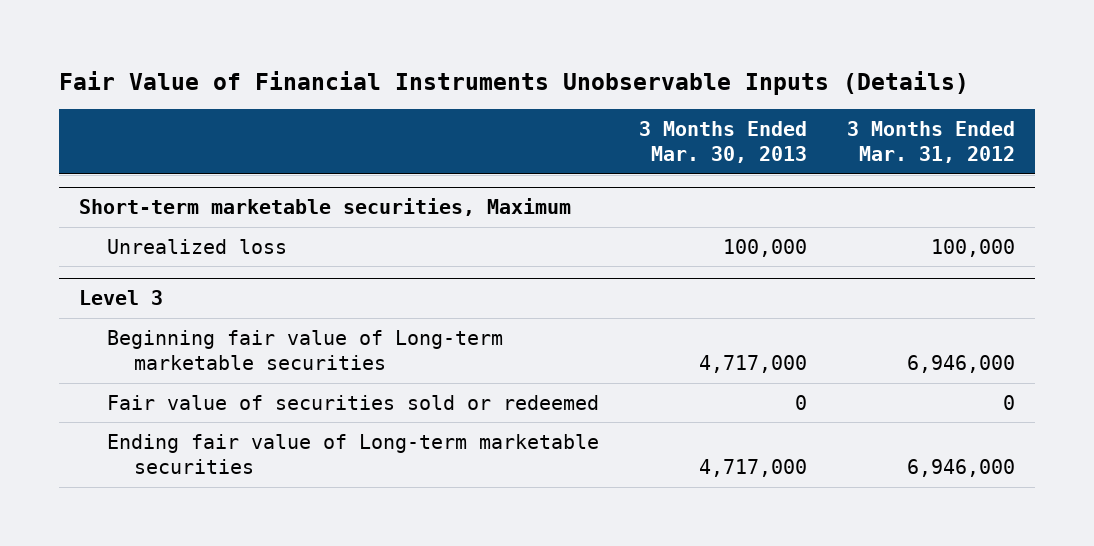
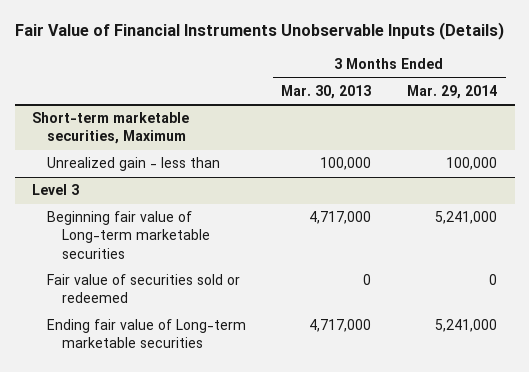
[846,121,1015,164] 3 Months Ended Mar. 31, 2012 -> none
none -> [406,84,497,99] Mar. 29, 2014
[106,238,287,254] Unrealized loss -> [47,157,221,172] Unrealized gain - less than

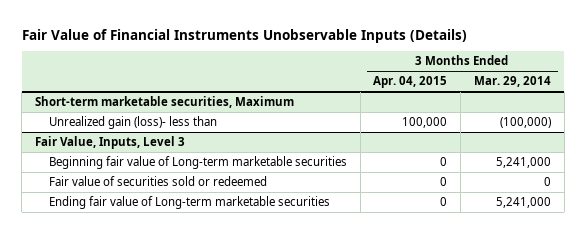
[281,84,372,99] Mar. 30, 2013 -> none
none -> [373,76,448,89] Apr. 04, 2015
[32,184,80,196] Level 3 -> none
[47,157,221,172] Unrealized gain - less than -> [48,116,217,130] Unrealized gain (loss)- less than
[445,157,497,171] 100,000 -> [500,117,552,129] (100,000)
none -> [35,136,186,150] Fair Value, Inputs, Level 3

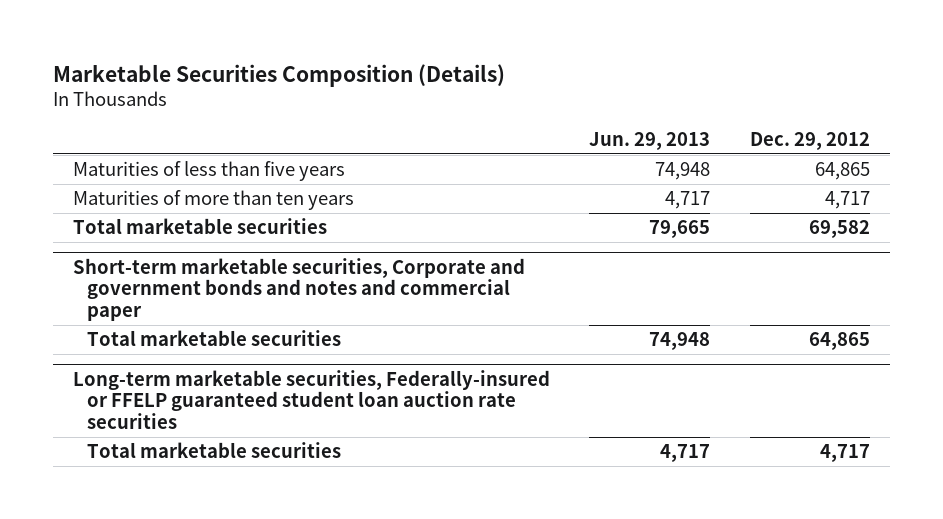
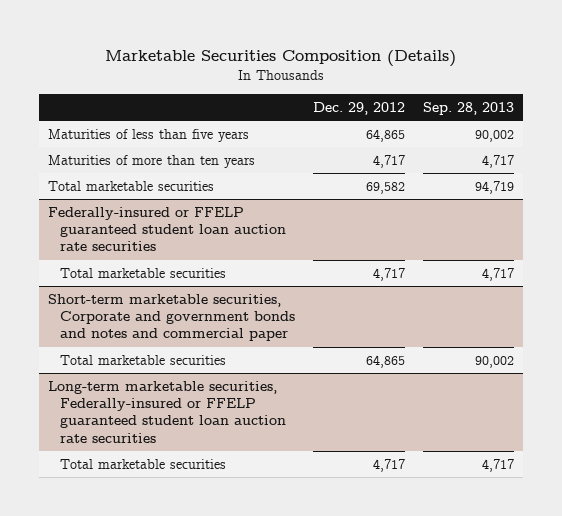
[589,132,711,151] Jun. 29, 2013 -> none
none -> [422,101,514,115] Sep. 28, 2013
none -> [48,206,286,252] Federally-insured or FFELP guaranteed student loan auction rate securities
none -> [59,267,226,278] Total marketable securities

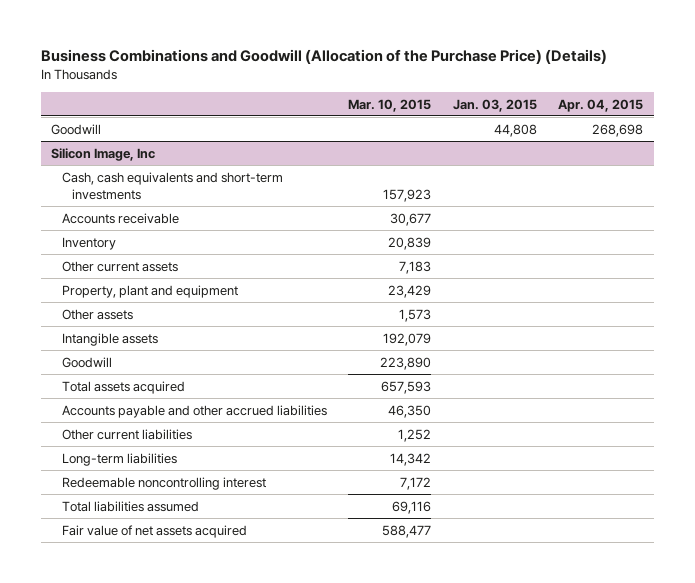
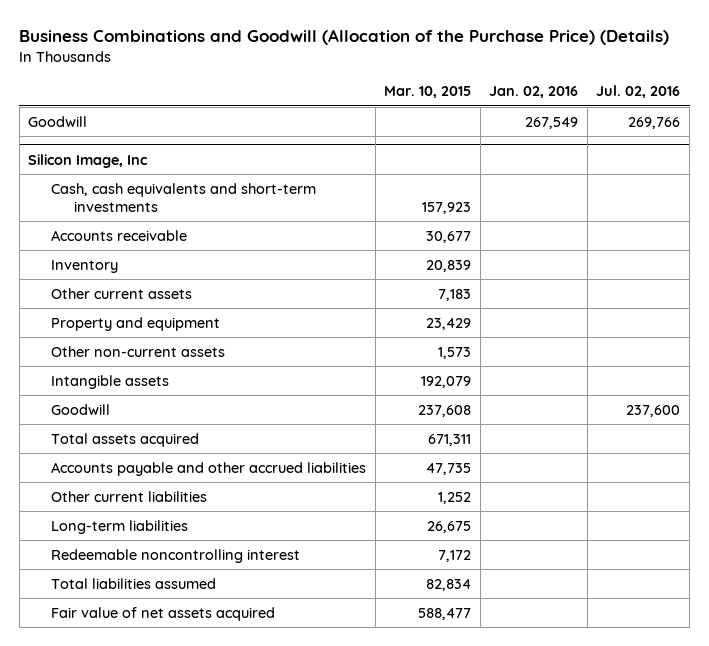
[452,98,537,112] Jan. 03, 2015 -> none
[558,98,644,112] Apr. 04, 2015 -> none
none -> [489,86,579,99] Jan. 02, 2016
none -> [596,85,681,99] Jul. 02, 2016
[61,284,238,298] Property, plant and equipment -> [51,316,221,331] Property and equipment
[61,308,133,320] Other assets -> [51,345,226,357] Other non-current assets
[380,356,432,370] 223,890 -> [418,404,472,417] 237,608
[381,380,432,394] 657,593 -> [428,433,472,446] 671,311
[388,404,432,418] 46,350 -> [426,462,472,475] 47,735
[390,452,432,466] 14,342 -> [427,520,472,533] 26,675
[392,500,432,514] 69,116 -> [426,578,472,591] 82,834

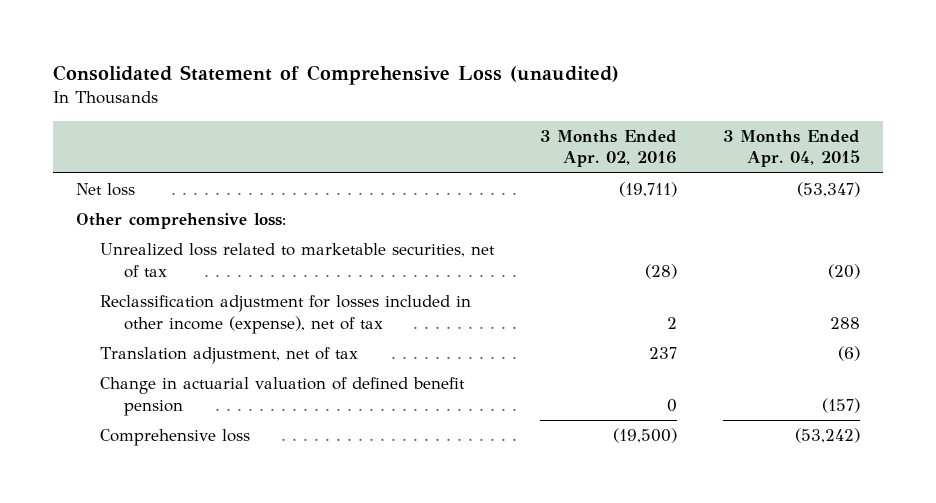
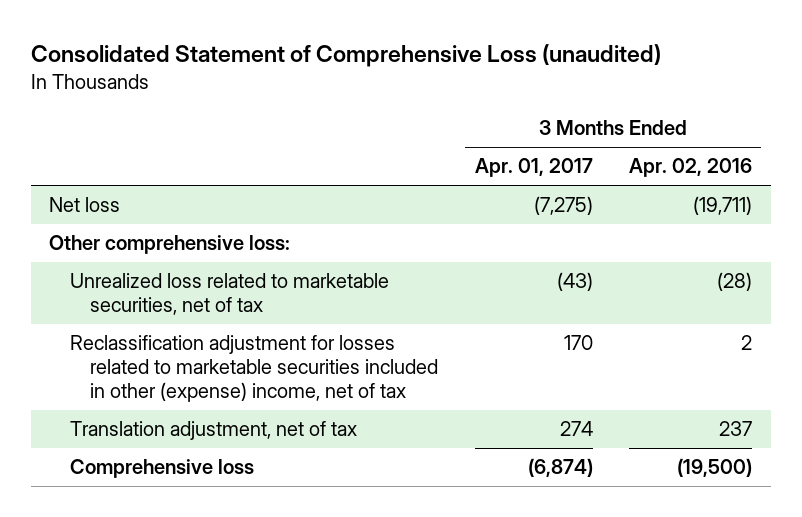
[722,129,860,168] 3 Months Ended Apr. 04, 2015 -> none
none -> [474,158,593,178] Apr. 01, 2017
[100,295,472,334] Reclassification adjustment for losses included in other income (expense), net of tax -> [69,335,438,403] Reclassification adjustment for losses related to marketable securities included in other (expense) income, net of tax
[100,377,466,416] Change in actuarial valuation of defined benefit pension -> none

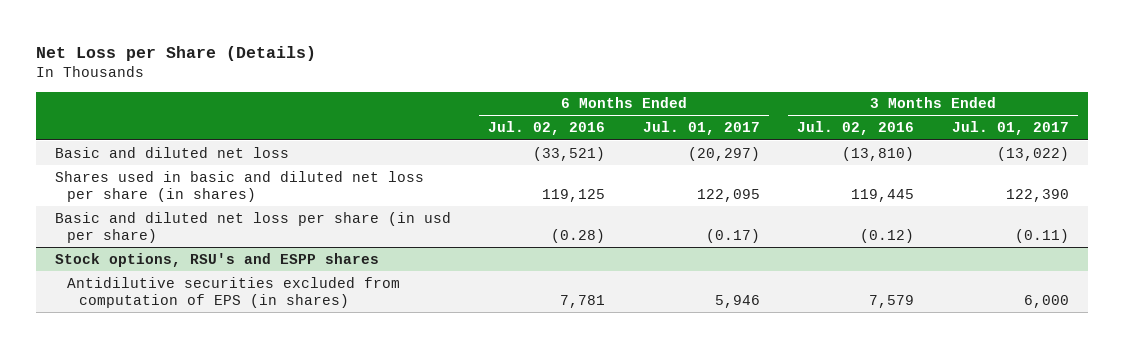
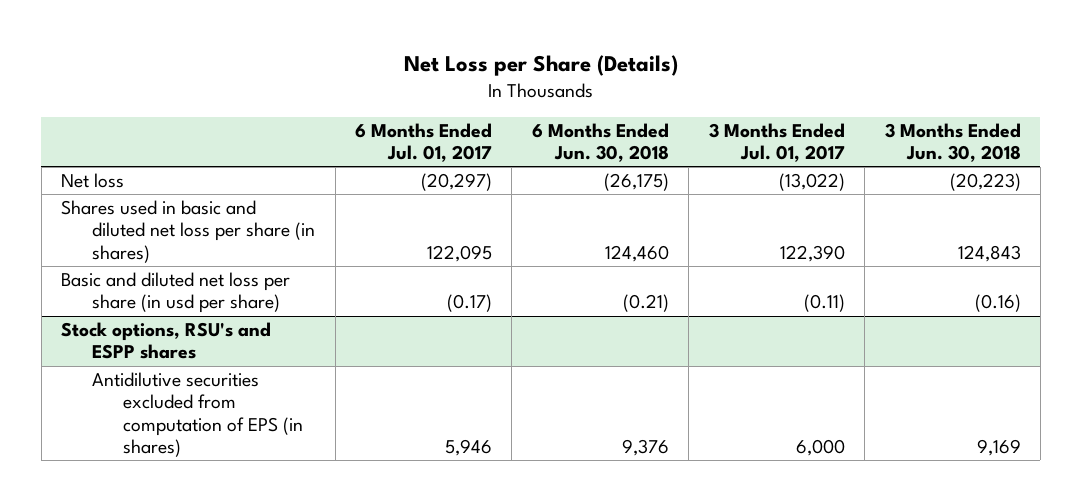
[488,121,606,136] Jul. 02, 2016 -> none
[797,121,915,136] Jul. 02, 2016 -> none
none -> [531,122,669,163] 6 Months Ended Jun. 30, 2018
none -> [884,122,1021,163] 3 Months Ended Jun. 30, 2018
[54,146,289,158] Basic and diluted net loss -> [61,172,125,188] Net loss

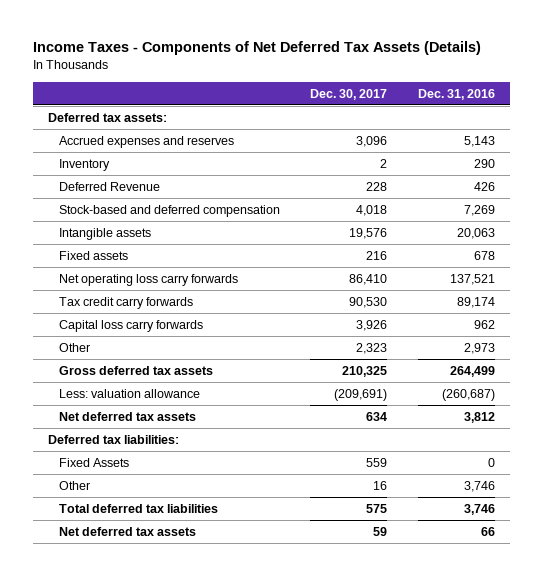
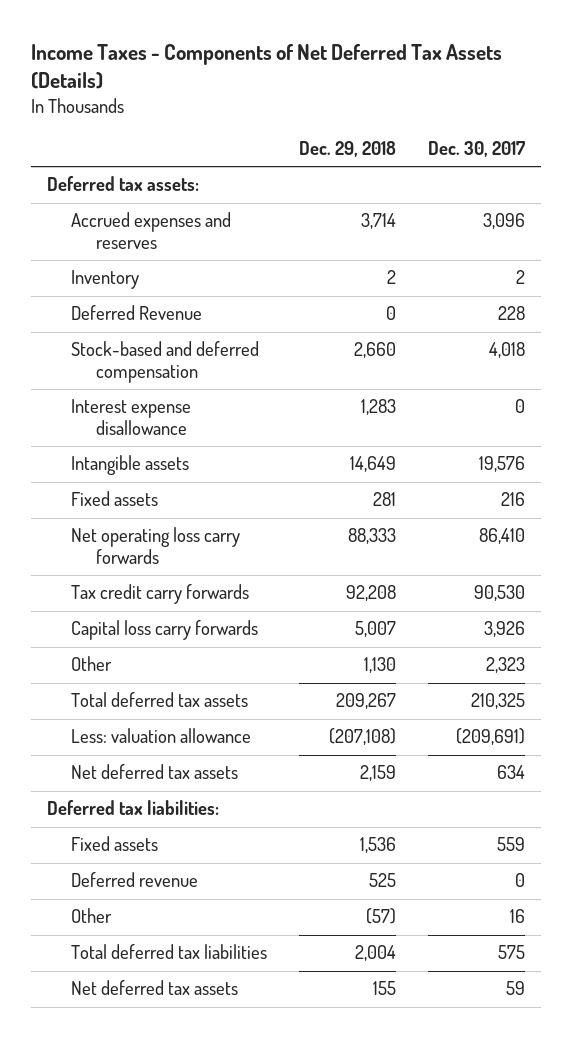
[417,88,495,100] Dec. 31, 2016 -> none
none -> [299,141,397,158] Dec. 29, 2018
none -> [71,399,192,436] Interest expense disallowance
[58,365,213,375] Gross deferred tax assets -> [71,692,249,708] Total deferred tax assets
[58,457,129,467] Fixed Assets -> [71,836,159,852] Fixed assets
none -> [71,872,199,888] Deferred revenue

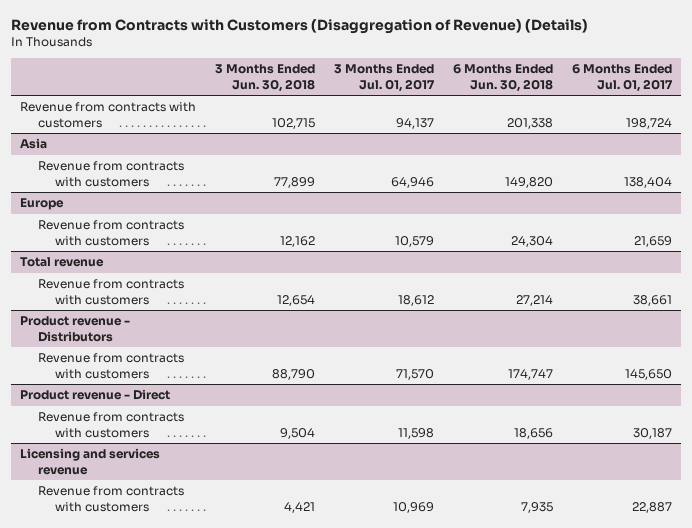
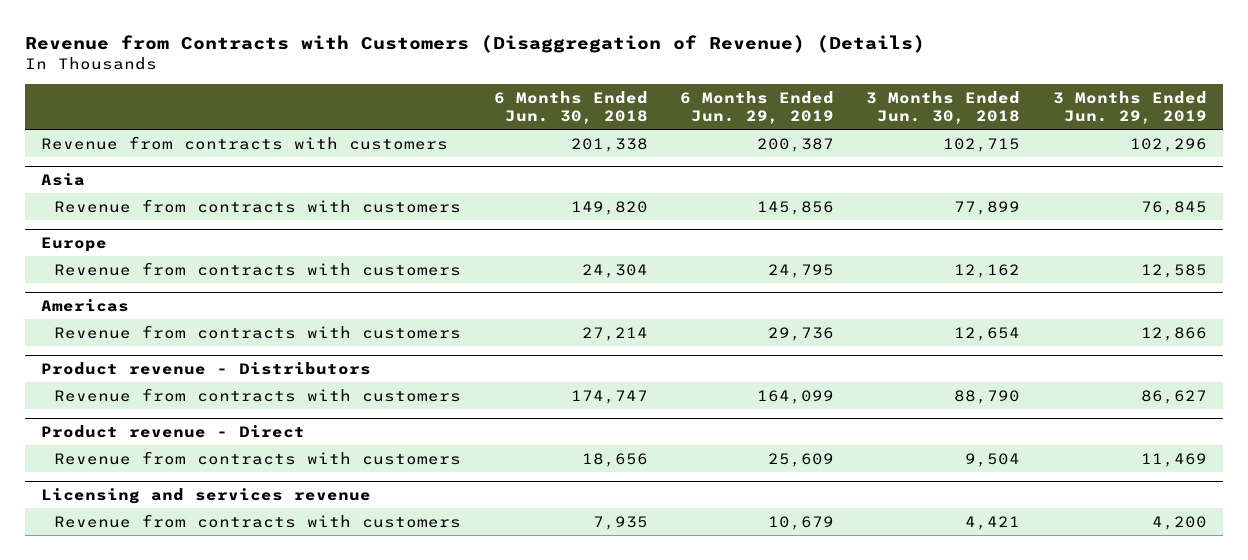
[333,64,435,92] 3 Months Ended Jul. 01, 2017 -> none
[571,64,673,92] 6 Months Ended Jul. 01, 2017 -> none
none -> [680,90,835,124] 6 Months Ended Jun. 29, 2019
none -> [1052,90,1207,124] 3 Months Ended Jun. 29, 2019
[20,257,105,268] Total revenue -> [41,299,130,313] Americas

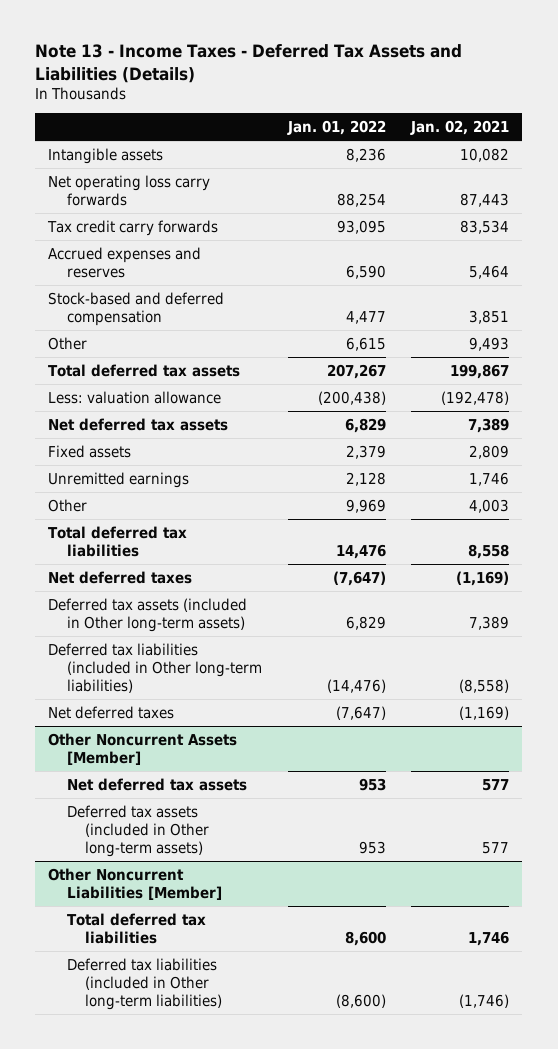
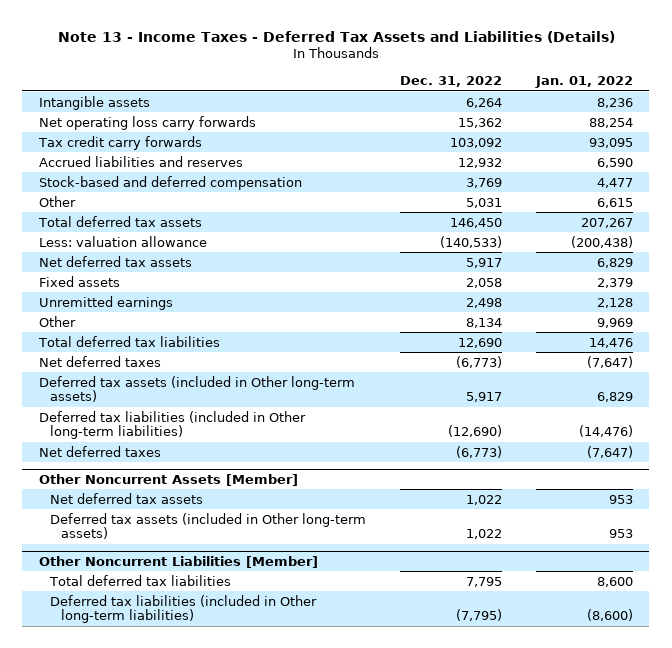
[410,119,510,135] Jan. 02, 2021 -> none
none -> [399,76,502,88] Dec. 31, 2022
[48,246,202,278] Accrued expenses and reserves -> [39,155,244,167] Accrued liabilities and reserves

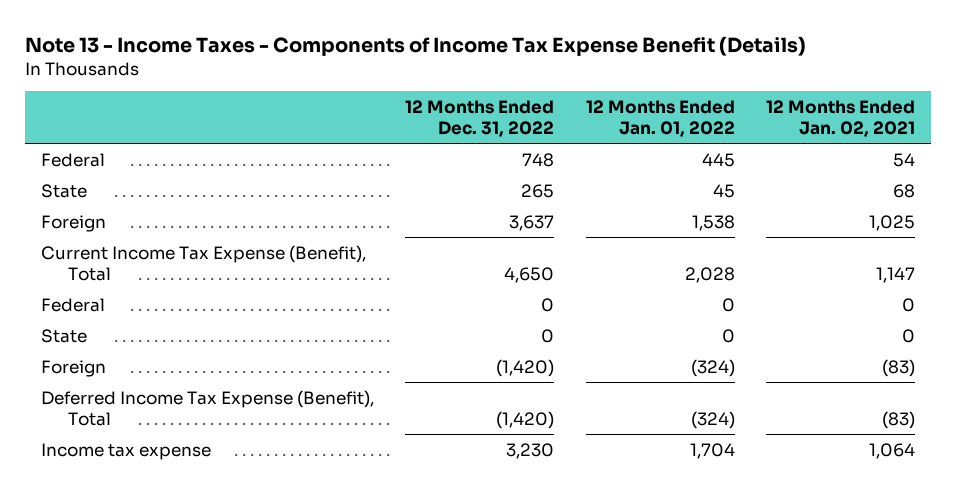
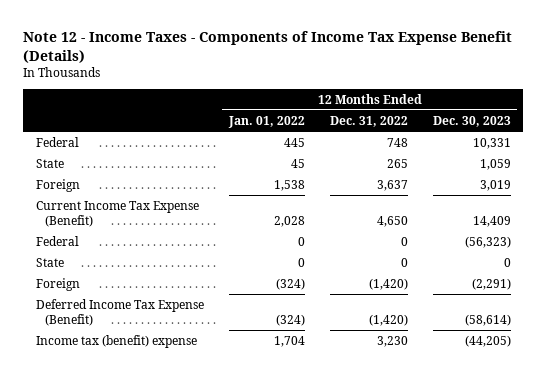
[25,35,807,56] Note 13 - Income Taxes - Components of Income Tax Expense Benefit (Details) -> [23,30,513,63] Note 12 - Income Taxes - Components of Income Tax Expense Benefit (Details)
[765,100,915,137] 12 Months Ended Jan. 02, 2021 -> none
none -> [432,115,511,127] Dec. 30, 2023
[40,244,366,281] Current Income Tax Expense (Benefit), Total -> [35,200,199,227] Current Income Tax Expense (Benefit)
[40,389,374,426] Deferred Income Tax Expense (Benefit), Total -> [35,298,204,326] Deferred Income Tax Expense (Benefit)
[40,442,211,460] Income tax expense -> [35,334,197,348] Income tax (benefit) expense

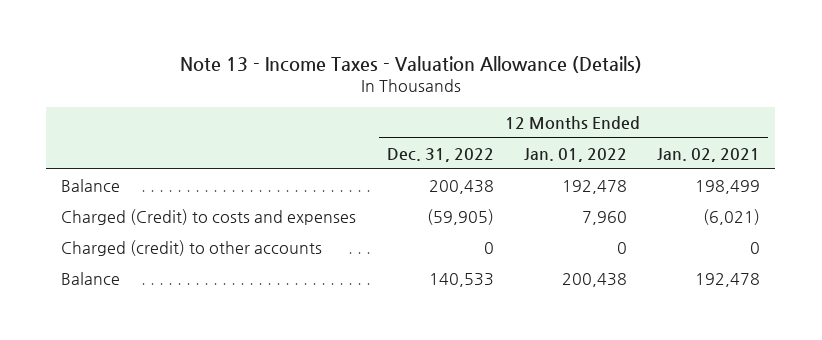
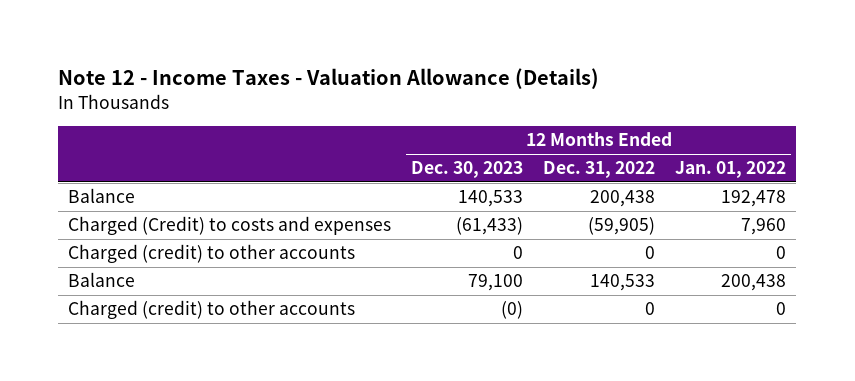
[179,56,642,74] Note 13 - Income Taxes - Valuation Allowance (Details) -> [58,68,600,90] Note 12 - Income Taxes - Valuation Allowance (Details)
[657,147,761,162] Jan. 02, 2021 -> none
none -> [411,161,524,179] Dec. 30, 2023
none -> [68,300,356,320] Charged (credit) to other accounts

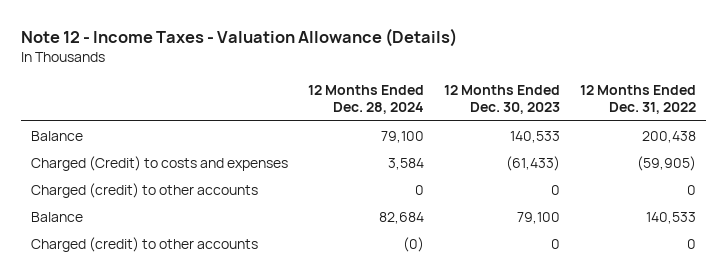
[675,161,787,179] Jan. 01, 2022 -> none
none -> [308,85,425,115] 12 Months Ended Dec. 28, 2024
[501,301,524,320] (0) -> [551,238,561,249] 0

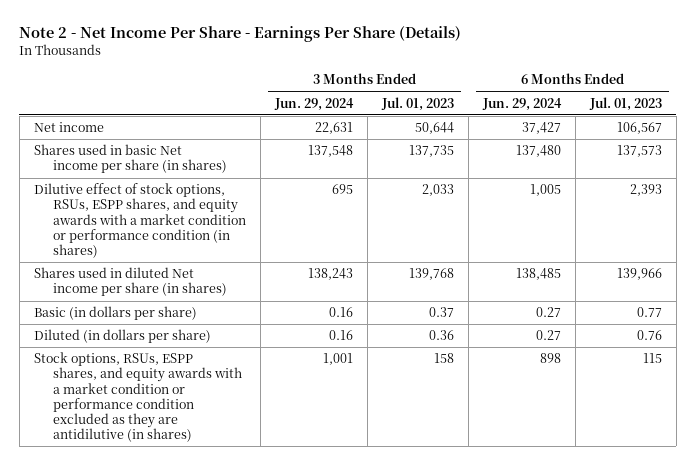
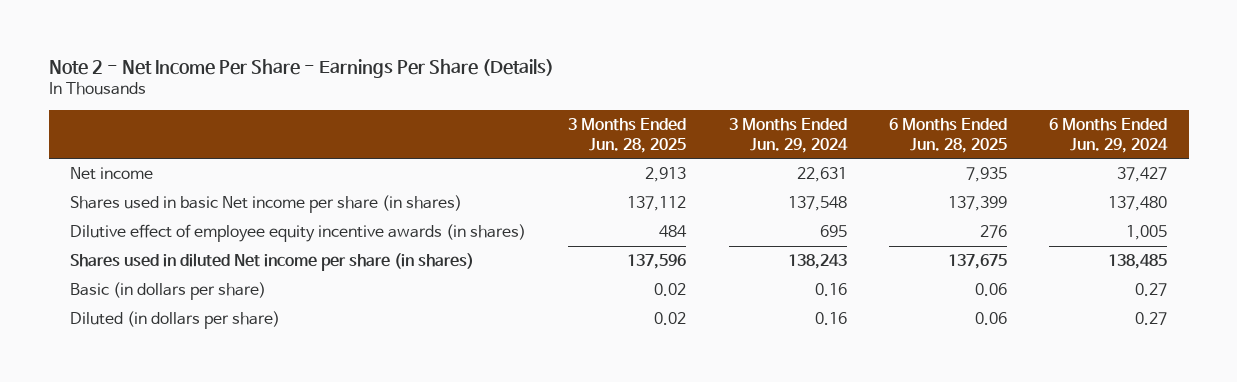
[381,96,455,111] Jul. 01, 2023 -> none
[589,96,663,111] Jul. 01, 2023 -> none
none -> [568,117,687,153] 3 Months Ended Jun. 28, 2025
none -> [889,117,1008,153] 6 Months Ended Jun. 28, 2025
[33,183,247,258] Dilutive effect of stock options, RSUs, ESPP shares, and equity awards with a market condition or performance condition (in shares) -> [69,223,526,242] Dilutive effect of employee equity incentive awards (in shares)
[33,352,243,442] Stock options, RSUs, ESPP shares, and equity awards with a market condition or performance condition excluded as they are antidilutive (in shares) -> none

